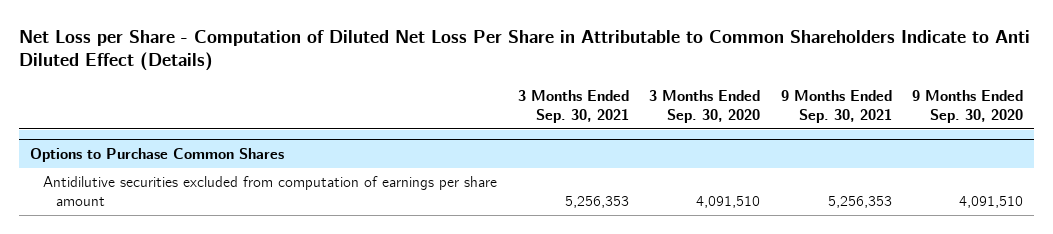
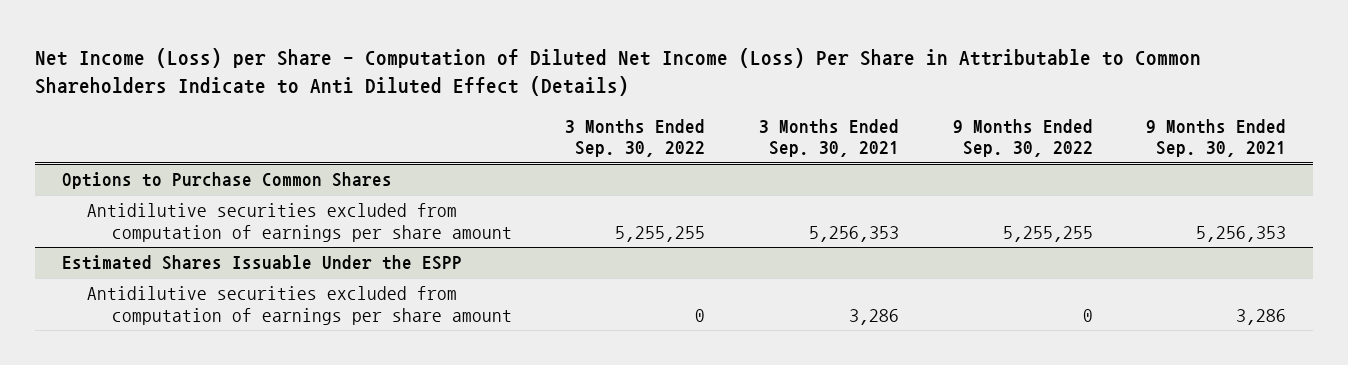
[19,29,1031,72] Net Loss per Share - Computation of Diluted Net Loss Per Share in Attributable to Common Shareholders Indicate to Anti Diluted Effect (Details) -> [34,47,1201,97] Net Income (Loss) per Share - Computation of Diluted Net Income (Loss) Per Share in Attributable to Common Shareholders Indicate to Anti Diluted Effect (Details)
[649,89,761,123] 3 Months Ended Sep. 30, 2020 -> none
[912,89,1024,123] 9 Months Ended Sep. 30, 2020 -> none
none -> [565,118,706,158] 3 Months Ended Sep. 30, 2022
none -> [952,118,1093,158] 9 Months Ended Sep. 30, 2022
none -> [61,255,462,271] Estimated Shares Issuable Under the ESPP
none -> [86,286,512,325] Antidilutive securities excluded from computation of earnings per share amount

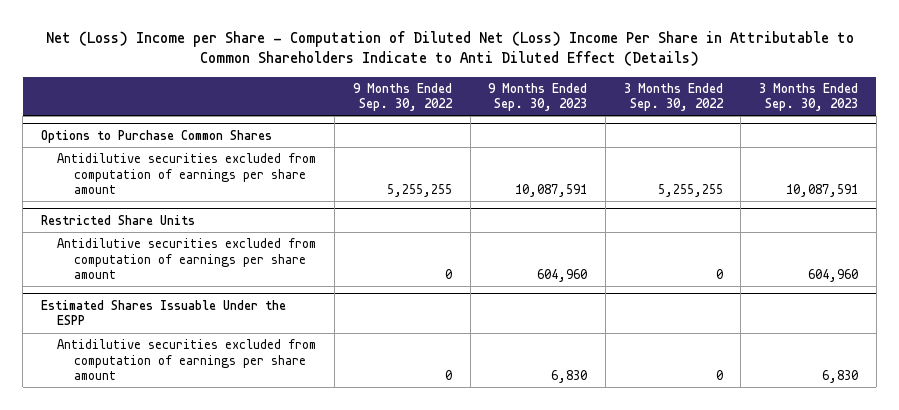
[34,47,1201,97] Net Income (Loss) per Share - Computation of Diluted Net Income (Loss) Per Share in Attributable to Common Shareholders Indicate to Anti Diluted Effect (Details) -> [45,31,854,67] Net (Loss) Income per Share - Computation of Diluted Net (Loss) Income Per Share in Attributable to Common Shareholders Indicate to Anti Diluted Effect (Details)
[759,118,900,158] 3 Months Ended Sep. 30, 2021 -> none
[1146,118,1287,158] 9 Months Ended Sep. 30, 2021 -> none
none -> [488,82,588,112] 9 Months Ended Sep. 30, 2023
none -> [759,82,859,112] 3 Months Ended Sep. 30, 2023
none -> [41,214,196,225] Restricted Share Units
none -> [57,238,317,280] Antidilutive securities excluded from computation of earnings per share amount

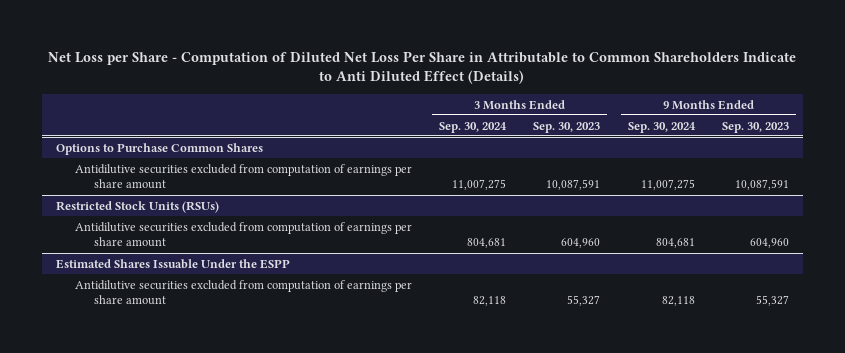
[45,31,854,67] Net (Loss) Income per Share - Computation of Diluted Net (Loss) Income Per Share in Attributable to Common Shareholders Indicate to Anti Diluted Effect (Details) -> [48,50,797,85] Net Loss per Share - Computation of Diluted Net Loss Per Share in Attributable to Common Shareholders Indicate to Anti Diluted Effect (Details)
[352,82,453,112] 9 Months Ended Sep. 30, 2022 -> none
[623,82,724,112] 3 Months Ended Sep. 30, 2022 -> none
none -> [439,121,508,133] Sep. 30, 2024
none -> [627,121,696,133] Sep. 30, 2024
[41,214,196,225] Restricted Share Units -> [55,200,219,213] Restricted Stock Units (RSUs)
[551,370,588,384] 6,830 -> [756,295,790,307] 55,327
[822,370,859,384] 6,830 -> [567,295,601,307] 55,327

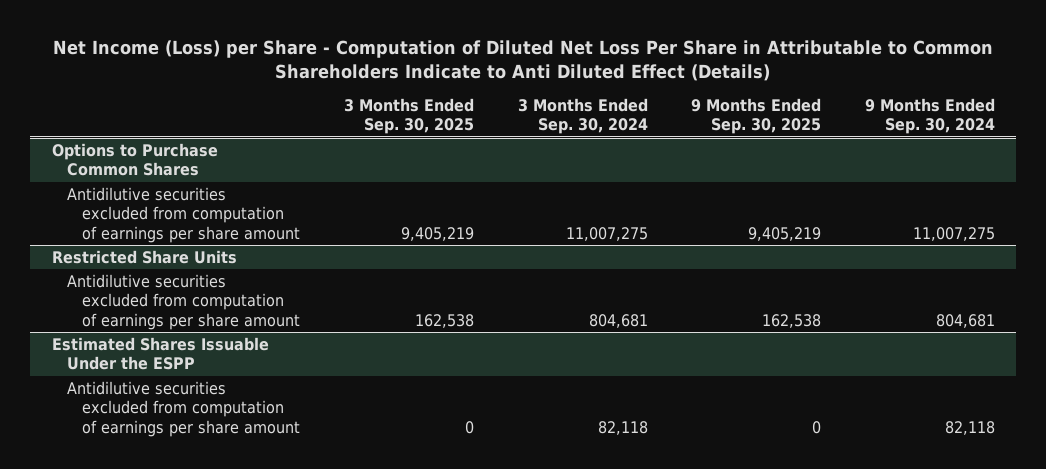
[48,50,797,85] Net Loss per Share - Computation of Diluted Net Loss Per Share in Attributable to Common Shareholders Indicate to Anti Diluted Effect (Details) -> [53,39,994,81] Net Income (Loss) per Share - Computation of Diluted Net Loss Per Share in Attributable to Common Shareholders Indicate to Anti Diluted Effect (Details)
[533,121,601,133] Sep. 30, 2023 -> none
[722,121,790,133] Sep. 30, 2023 -> none
none -> [343,97,474,135] 3 Months Ended Sep. 30, 2025
none -> [691,97,822,135] 9 Months Ended Sep. 30, 2025
[55,200,219,213] Restricted Stock Units (RSUs) -> [51,249,237,264] Restricted Share Units

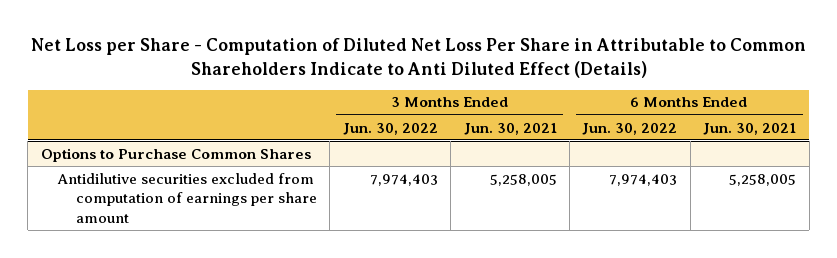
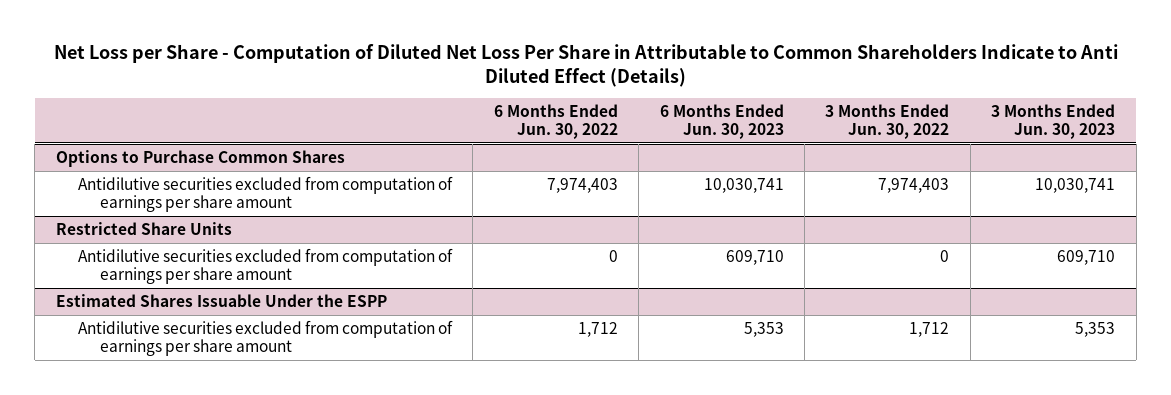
[463,122,557,135] Jun. 30, 2021 -> none
[703,122,797,135] Jun. 30, 2021 -> none
none -> [659,104,784,140] 6 Months Ended Jun. 30, 2023
none -> [991,104,1116,140] 3 Months Ended Jun. 30, 2023
none -> [55,221,232,235] Restricted Share Units
none -> [77,247,453,284] Antidilutive securities excluded from computation of earnings per share amount
none -> [55,293,387,307] Estimated Shares Issuable Under the ESPP
none -> [77,319,453,356] Antidilutive securities excluded from computation of earnings per share amount

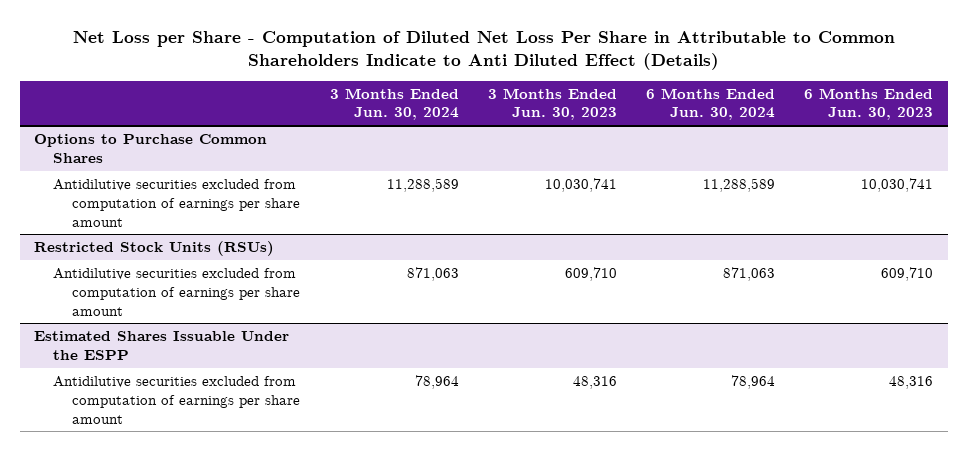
[493,104,618,140] 6 Months Ended Jun. 30, 2022 -> none
[825,104,950,140] 3 Months Ended Jun. 30, 2022 -> none
none -> [329,87,459,121] 3 Months Ended Jun. 30, 2024
none -> [646,87,776,121] 6 Months Ended Jun. 30, 2024
[55,221,232,235] Restricted Share Units -> [34,241,275,257] Restricted Stock Units (RSUs)
[743,321,784,337] 5,353 -> [889,376,934,390] 48,316
[1075,321,1116,337] 5,353 -> [572,376,617,390] 48,316

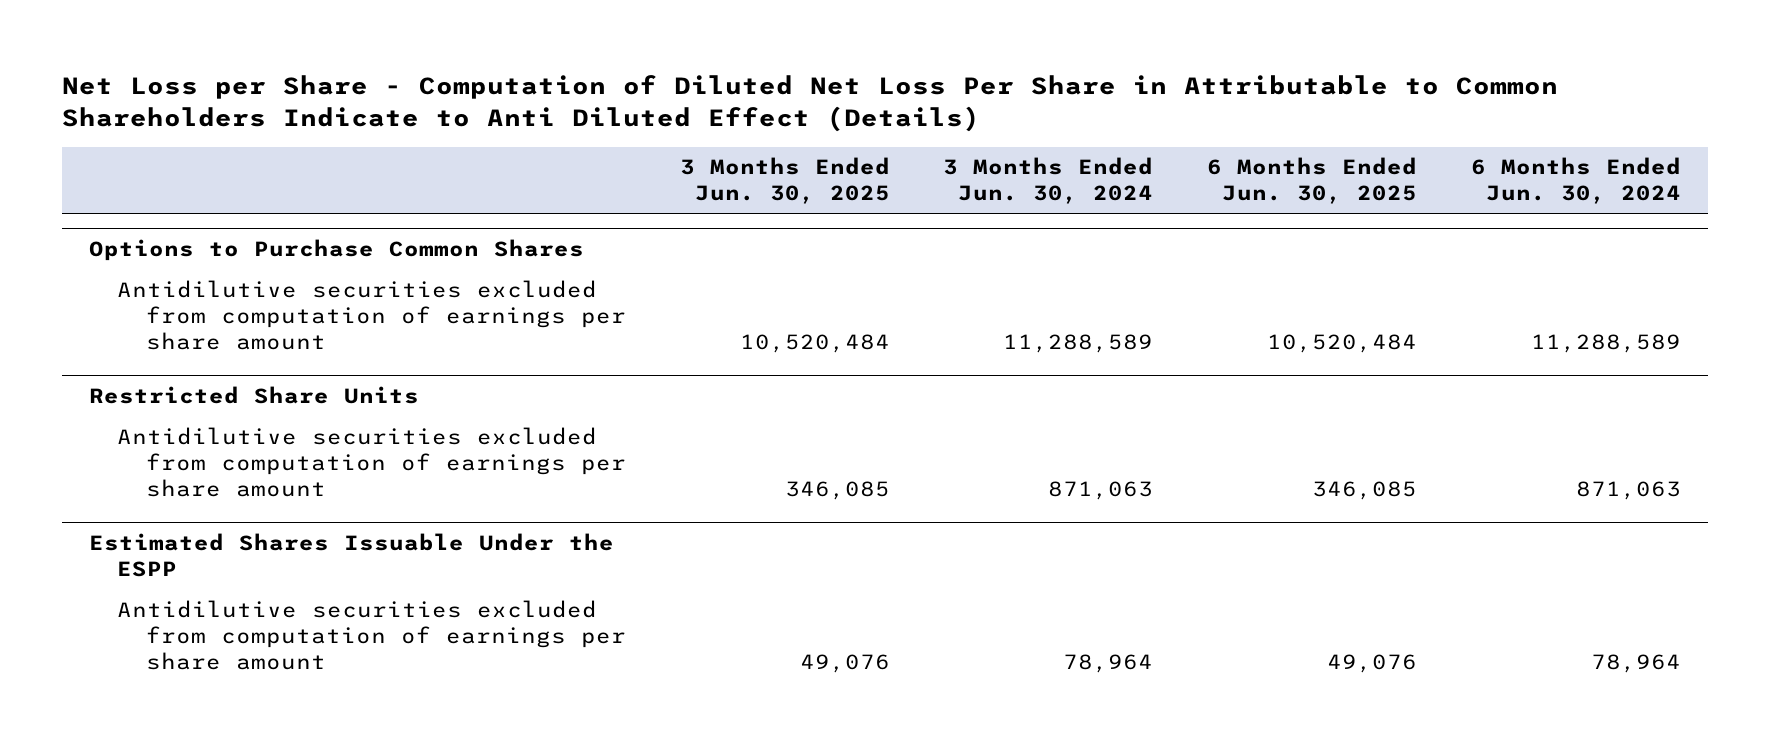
[487,87,617,121] 3 Months Ended Jun. 30, 2023 -> none
[804,87,934,121] 6 Months Ended Jun. 30, 2023 -> none
none -> [679,157,890,205] 3 Months Ended Jun. 30, 2025
none -> [1207,157,1418,205] 6 Months Ended Jun. 30, 2025
[34,241,275,257] Restricted Stock Units (RSUs) -> [89,385,420,404] Restricted Share Units

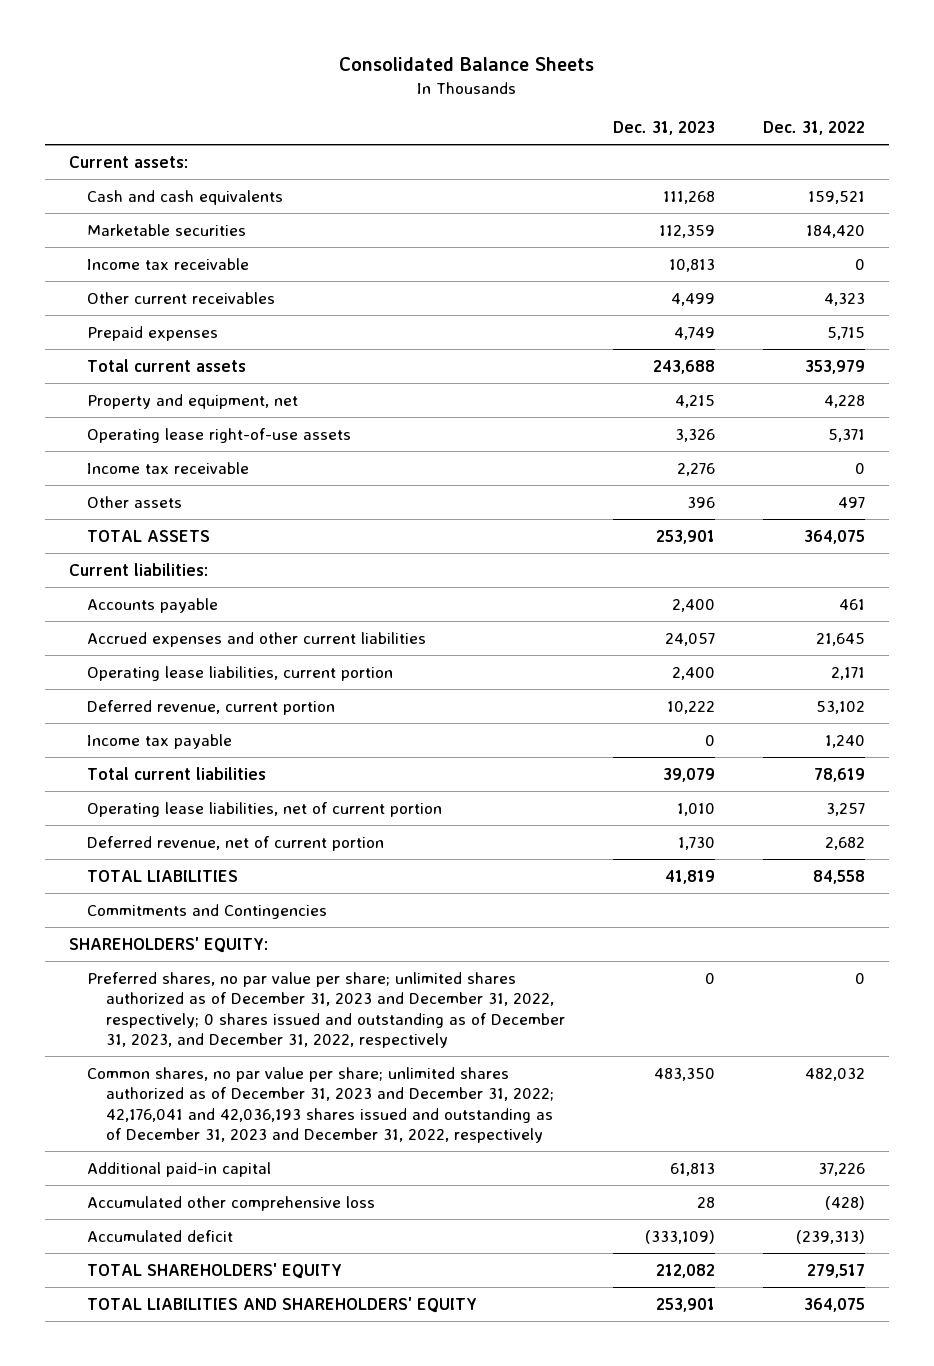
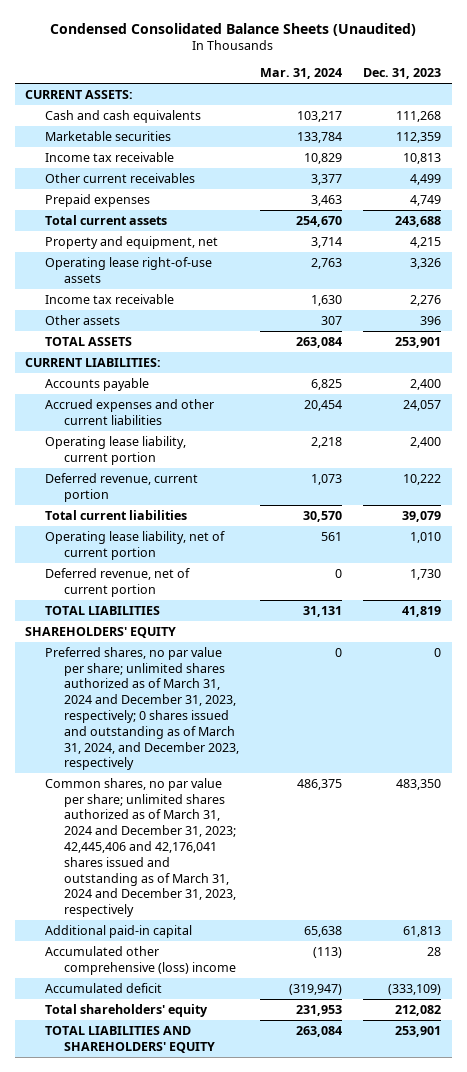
[339,56,595,71] Consolidated Balance Sheets -> [50,22,417,36] Condensed Consolidated Balance Sheets (Unaudited)
[763,120,866,135] Dec. 31, 2022 -> none
none -> [260,68,343,80] Mar. 31, 2024
[68,155,188,168] Current assets: -> [25,89,134,99] CURRENT ASSETS:
[68,562,208,576] Current liabilities: -> [25,357,162,367] CURRENT LIABILITIES:
[87,665,394,681] Operating lease liabilities, current portion -> [44,435,186,465] Operating lease liability, current portion
[87,733,233,749] Income tax payable -> none
[87,801,443,817] Operating lease liabilities, net of current portion -> [44,530,225,560] Operating lease liability, net of current portion
[87,903,328,919] Commitments and Contingencies -> none
[68,936,268,953] SHAREHOLDERS' EQUITY: -> [25,626,177,638] SHAREHOLDERS' EQUITY
[87,971,565,1049] Preferred shares, no par value per share; unlimited shares authorized as of December 31, 2023 and December 31, 2022, respectively; 0 shares issued and outstanding as of December 31, 2023, and December 31, 2022, respectively -> [44,646,240,771] Preferred shares, no par value per share; unlimited shares authorized as of March 31, 2024 and December 31, 2023, respectively; 0 shares issued and outstanding as of March 31, 2024, and December 2023, respectively
[87,1066,554,1144] Common shares, no par value per share; unlimited shares authorized as of December 31, 2023 and December 31, 2022; 42,176,041 and 42,036,193 shares issued and outstanding as of December 31, 2023 and December 31, 2022, respectively -> [44,777,237,918] Common shares, no par value per share; unlimited shares authorized as of March 31, 2024 and December 31, 2023; 42,445,406 and 42,176,041 shares issued and outstanding as of March 31, 2024 and December 31, 2023, respectively
[87,1195,376,1211] Accumulated other comprehensive loss -> [44,945,237,975] Accumulated other comprehensive (loss) income
[87,1262,343,1279] TOTAL SHAREHOLDERS' EQUITY -> [44,1003,208,1017] Total shareholders' equity

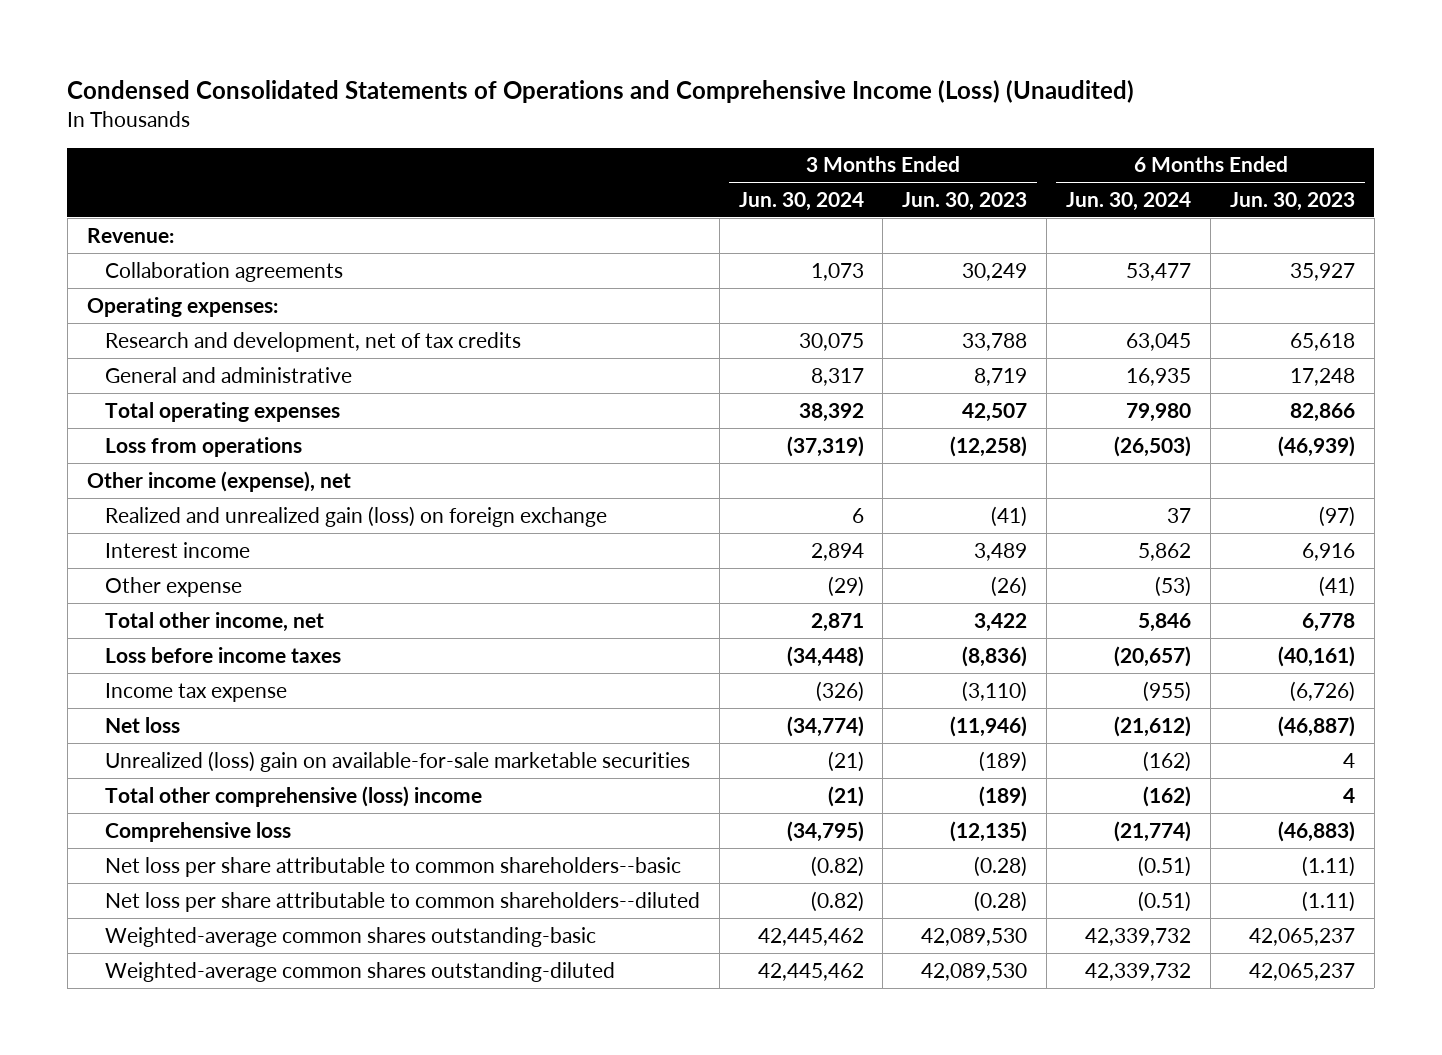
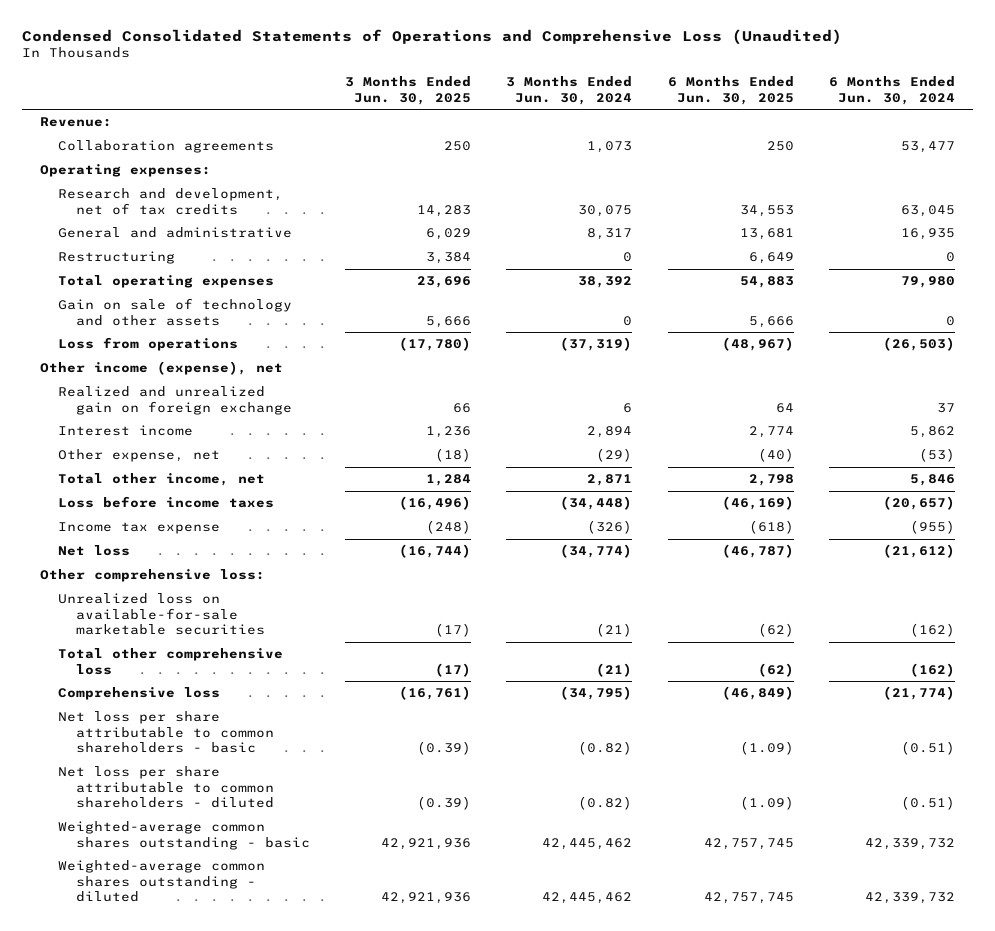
[67,80,1135,104] Condensed Consolidated Statements of Operations and Comprehensive Income (Loss) (Unaudited) -> [21,28,842,45] Condensed Consolidated Statements of Operations and Comprehensive Loss (Unaudited)
[902,192,1028,212] Jun. 30, 2023 -> none
[1230,192,1356,212] Jun. 30, 2023 -> none
none -> [345,75,472,105] 3 Months Ended Jun. 30, 2025
none -> [667,75,794,105] 6 Months Ended Jun. 30, 2025
none -> [57,251,175,265] Restructuring
none -> [57,298,292,326] Gain on sale of technology and other assets
[104,505,607,527] Realized and unrealized gain (loss) on foreign exchange -> [57,386,292,415] Realized and unrealized gain on foreign exchange
[104,576,242,597] Other expense -> [57,449,220,463] Other expense, net
none -> [39,569,265,583] Other comprehensive loss:
[104,750,690,772] Unrealized (loss) gain on available-for-sale marketable securities -> [57,593,265,636] Unrealized loss on available-for-sale marketable securities
[104,785,482,807] Total other comprehensive (loss) income -> [57,648,283,675] Total other comprehensive loss
[104,856,681,877] Net loss per share attributable to common shareholders--basic -> [57,711,274,754] Net loss per share attributable to common shareholders - basic
[104,891,700,912] Net loss per share attributable to common shareholders--diluted -> [57,766,274,809] Net loss per share attributable to common shareholders - diluted
[104,926,596,947] Weighted-average common shares outstanding-basic -> [57,821,310,850] Weighted-average common shares outstanding - basic
[104,961,615,982] Weighted-average common shares outstanding-diluted -> [57,860,265,903] Weighted-average common shares outstanding - diluted

